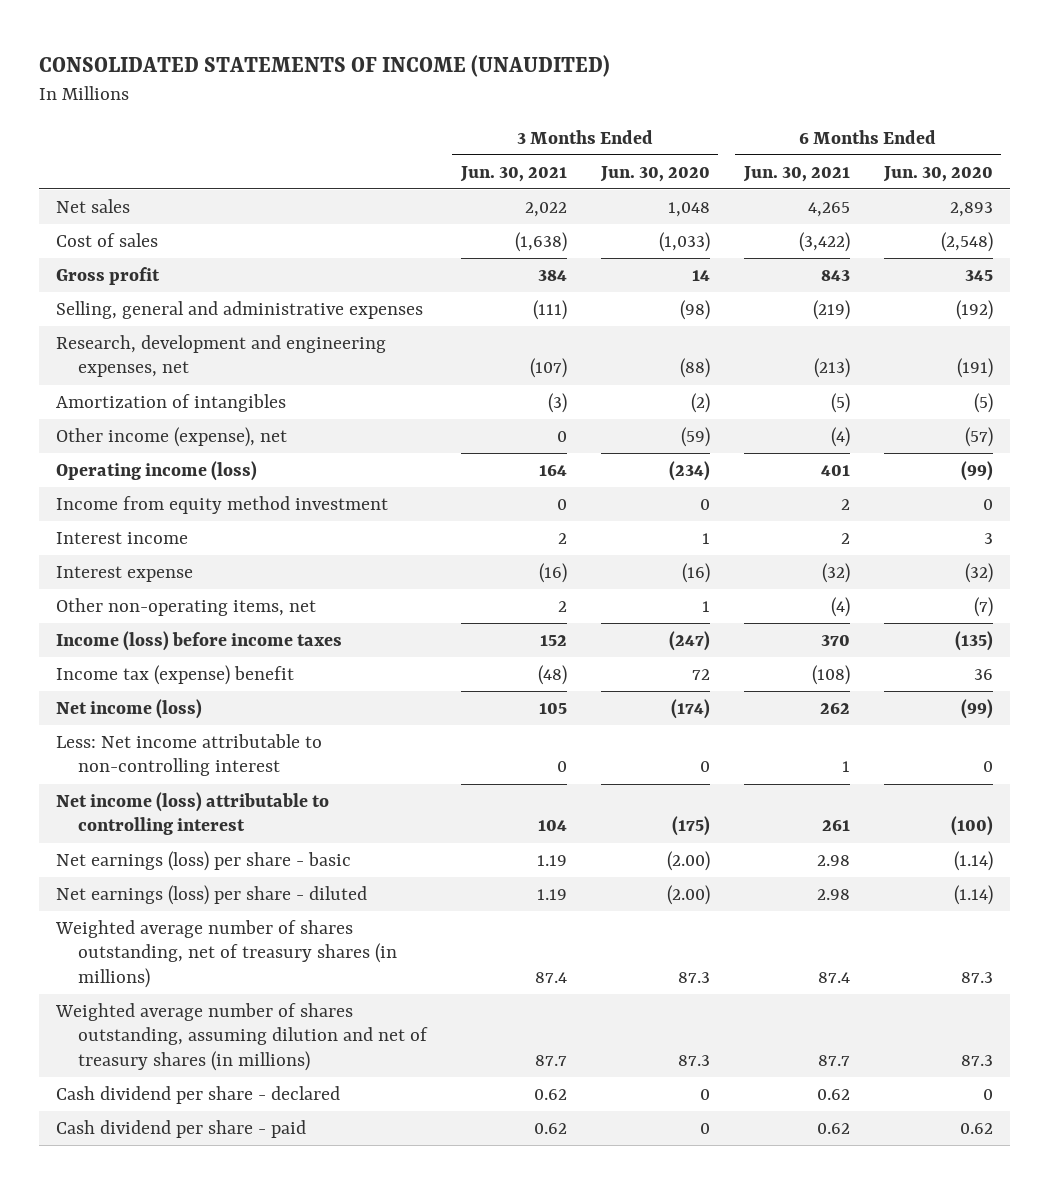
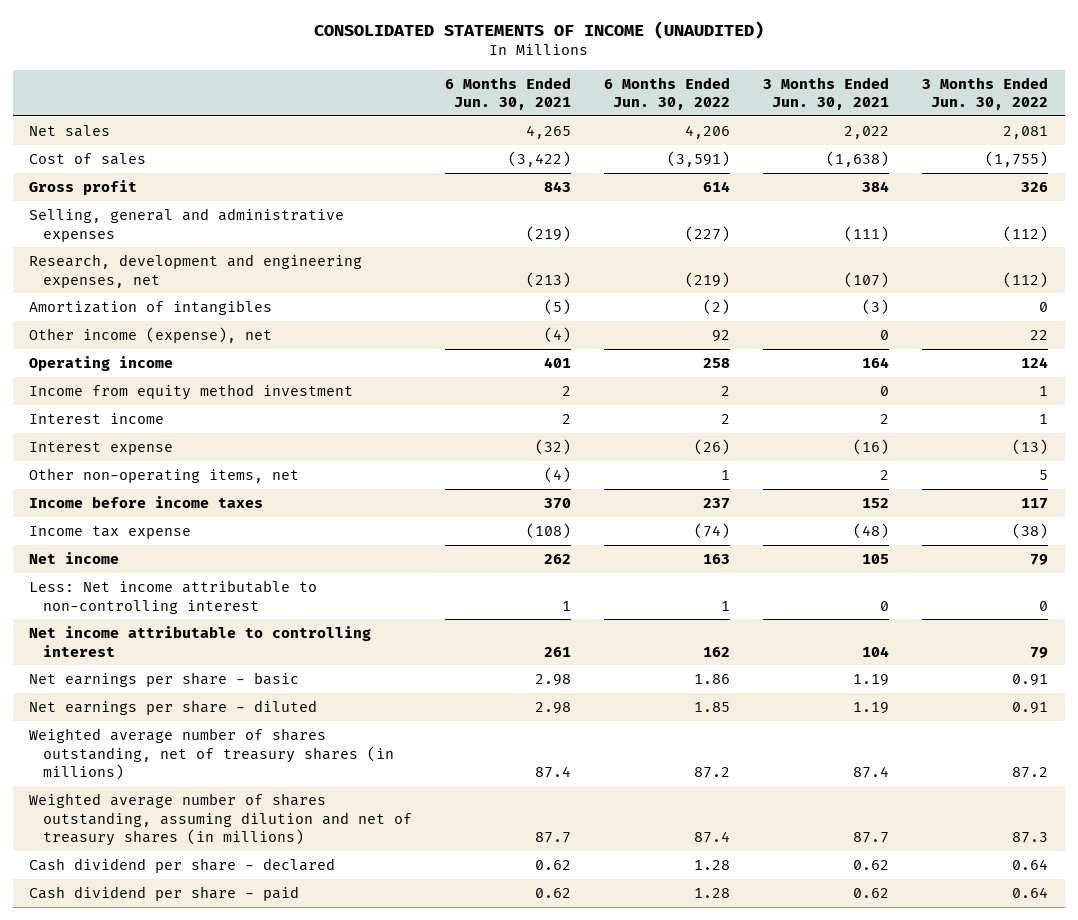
[599,165,710,182] Jun. 30, 2020 -> none
[882,165,993,182] Jun. 30, 2020 -> none
none -> [604,76,731,111] 6 Months Ended Jun. 30, 2022
none -> [922,76,1049,111] 3 Months Ended Jun. 30, 2022
[56,461,258,482] Operating income (loss) -> [29,355,174,371] Operating income
[56,631,343,652] Income (loss) before income taxes -> [29,495,264,508] Income before income taxes
[56,665,295,686] Income tax (expense) benefit -> [29,525,192,539] Income tax expense
[56,699,203,720] Net income (loss) -> [29,551,120,564] Net income
[56,792,330,836] Net income (loss) attributable to controlling interest -> [29,625,372,657] Net income attributable to controlling interest
[56,851,352,872] Net earnings (loss) per share - basic -> [29,671,300,687] Net earnings per share - basic
[56,885,368,906] Net earnings (loss) per share - diluted -> [29,699,318,715] Net earnings per share - diluted

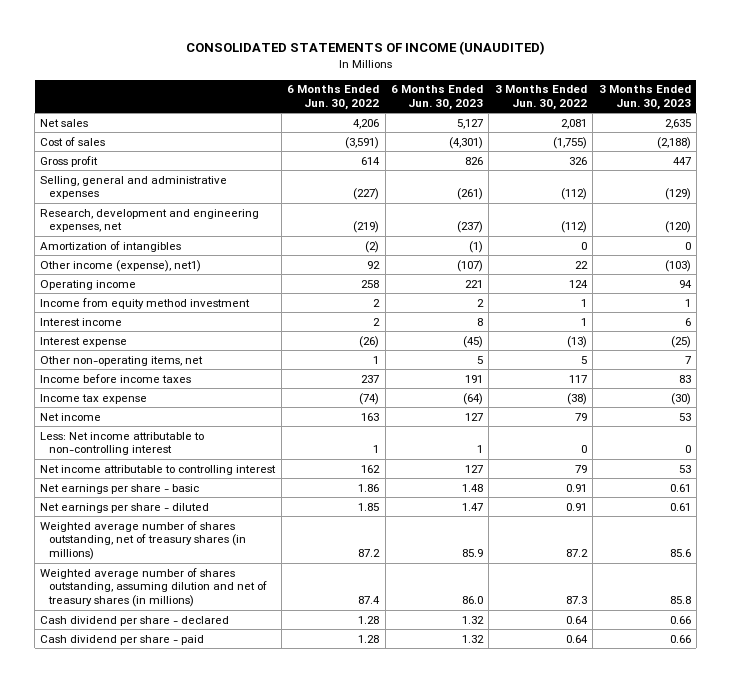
[445,76,572,111] 6 Months Ended Jun. 30, 2021 -> none
[763,76,890,111] 3 Months Ended Jun. 30, 2021 -> none
none -> [391,85,484,110] 6 Months Ended Jun. 30, 2023
none -> [598,85,691,110] 3 Months Ended Jun. 30, 2023
[29,326,273,343] Other income (expense), net -> [40,259,202,272] Other income (expense), net1)

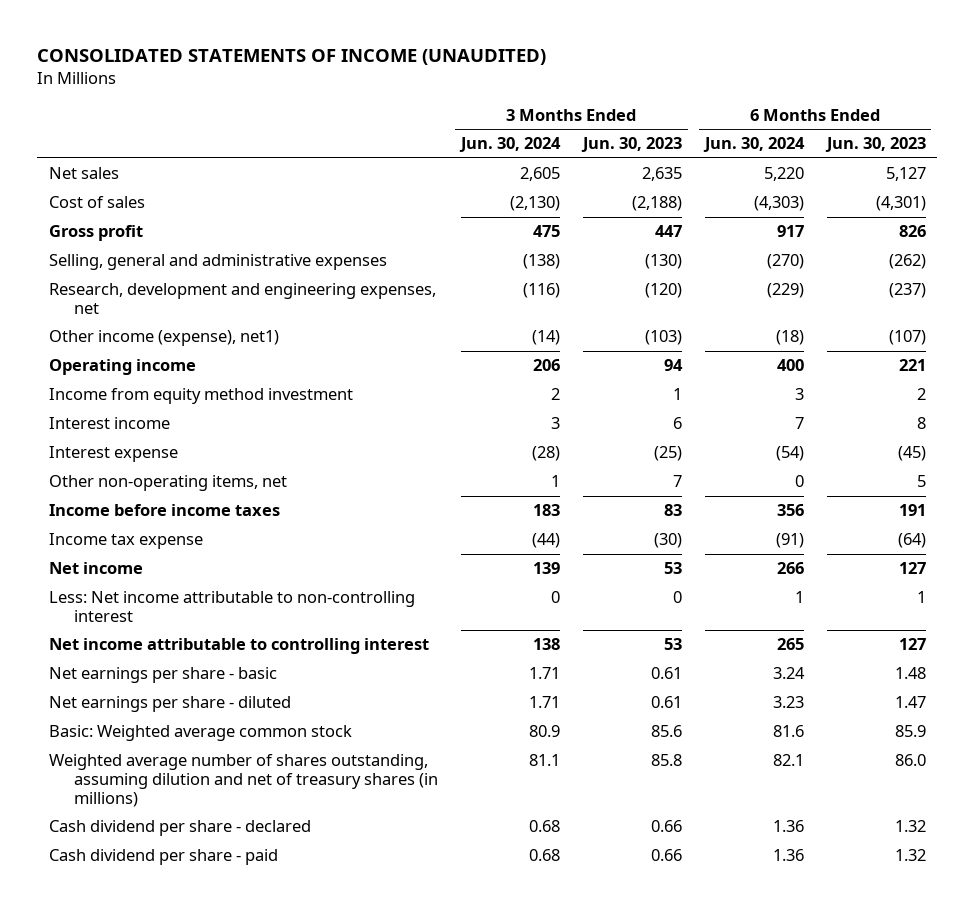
[287,85,380,110] 6 Months Ended Jun. 30, 2022 -> none
[494,85,587,110] 3 Months Ended Jun. 30, 2022 -> none
none -> [458,137,561,153] Jun. 30, 2024
none -> [702,137,805,153] Jun. 30, 2024
[457,188,484,201] (261) -> [888,254,926,270] (262)
[664,188,691,201] (129) -> [644,254,682,270] (130)
[40,240,182,252] Amortization of intangibles -> none
[40,520,246,561] Weighted average number of shares outstanding, net of treasury shares (in millions) -> [48,725,352,742] Basic: Weighted average common stock

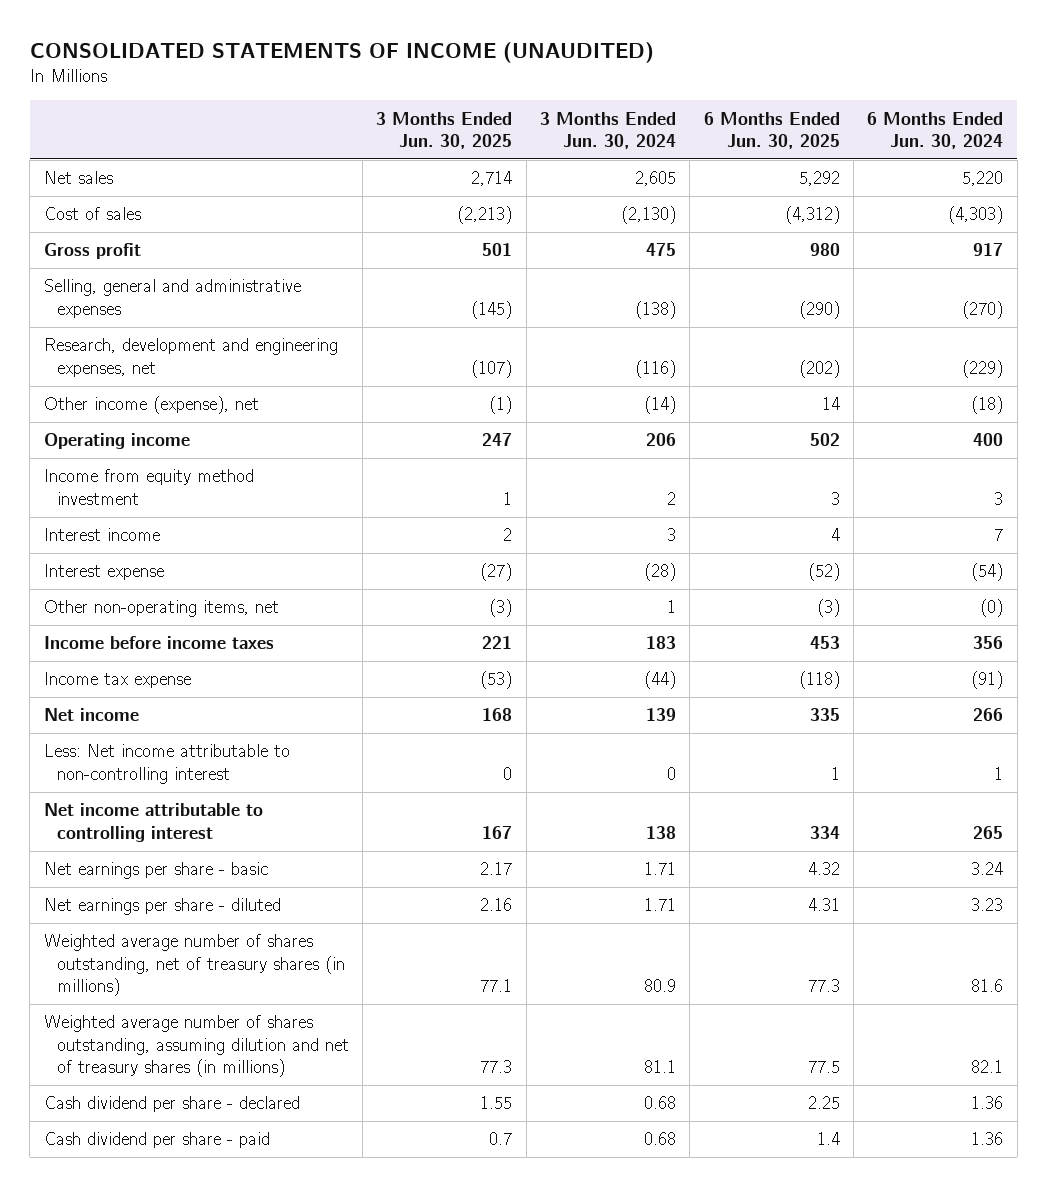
[580,137,682,153] Jun. 30, 2023 -> none
[824,137,926,153] Jun. 30, 2023 -> none
none -> [376,111,513,150] 3 Months Ended Jun. 30, 2025
none -> [703,111,840,150] 6 Months Ended Jun. 30, 2025
[48,330,279,347] Other income (expense), net1) -> [43,396,259,415] Other income (expense), net
[794,475,804,488] 0 -> [980,599,1004,618] (0)
[48,725,352,742] Basic: Weighted average common stock -> [43,934,345,996] Weighted average number of shares outstanding, net of treasury shares (in millions)

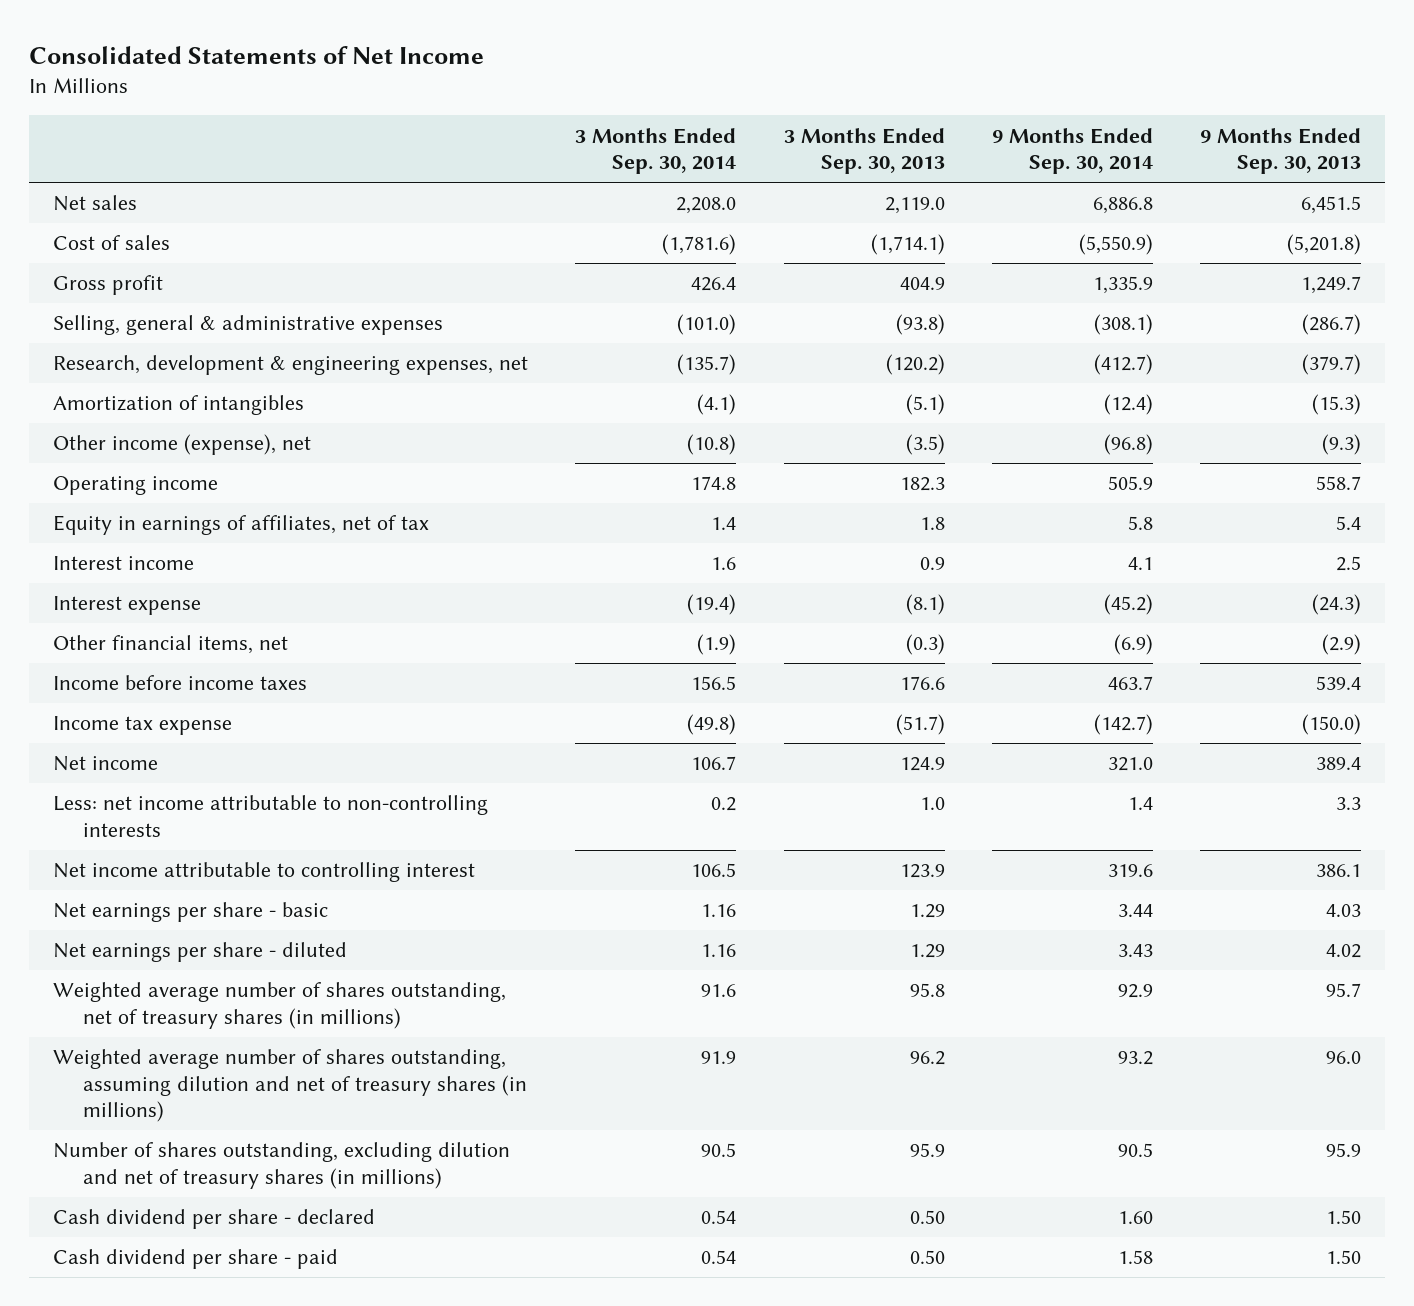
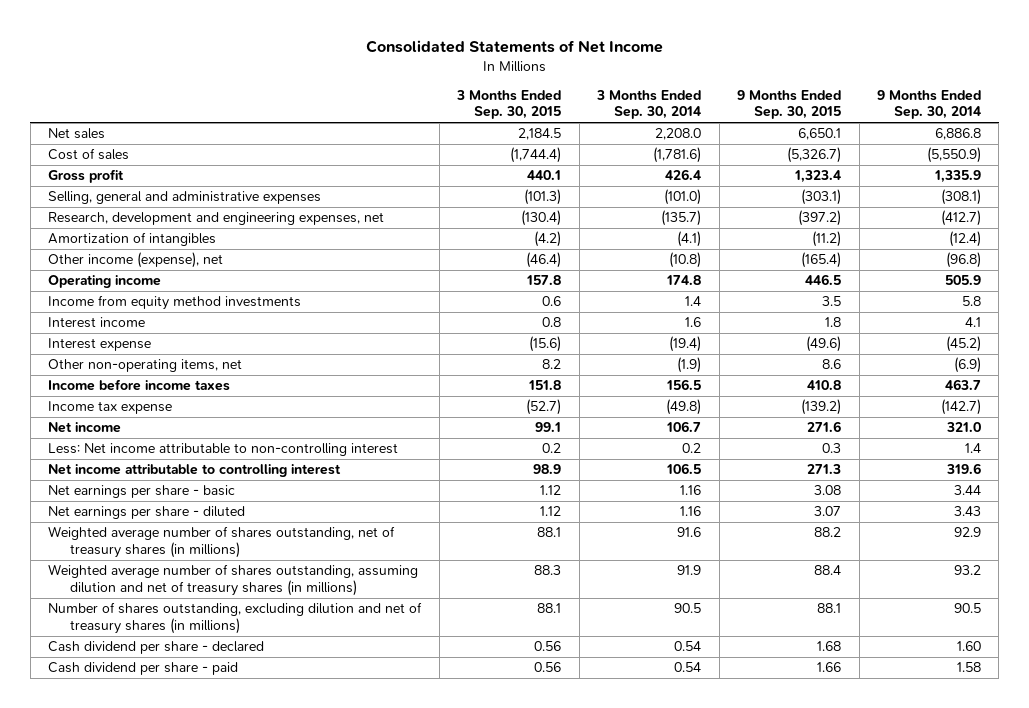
[783,127,945,174] 3 Months Ended Sep. 30, 2013 -> none
[1200,127,1362,174] 9 Months Ended Sep. 30, 2013 -> none
none -> [456,89,562,120] 3 Months Ended Sep. 30, 2015
none -> [737,89,842,120] 9 Months Ended Sep. 30, 2015
[52,315,443,336] Selling, general & administrative expenses -> [48,191,322,205] Selling, general and administrative expenses
[52,355,528,376] Research, development & engineering expenses, net -> [48,212,385,226] Research, development and engineering expenses, net
[52,515,429,536] Equity in earnings of affiliates, net of tax -> [48,295,302,311] Income from equity method investments
[52,635,288,655] Other financial items, net -> [48,359,243,373] Other non-operating items, net
[52,795,488,837] Less: net income attributable to non-controlling interests -> [48,443,399,457] Less: Net income attributable to non-controlling interest

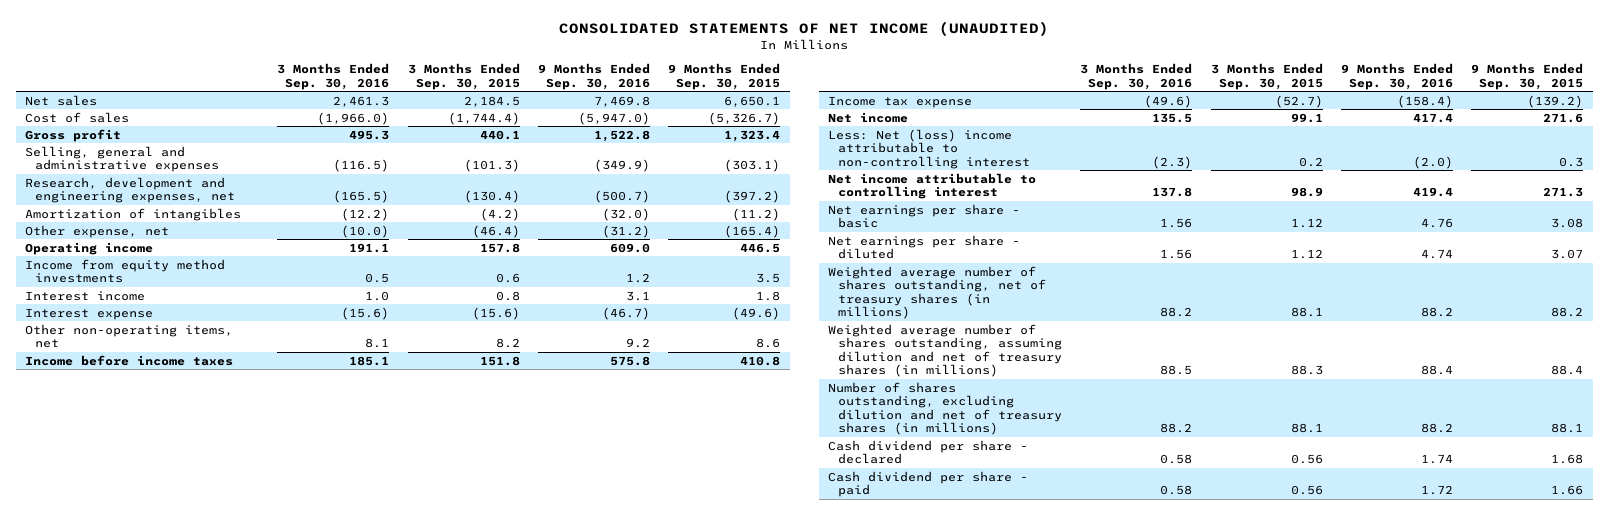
[365,39,663,53] Consolidated Statements of Net Income -> [559,21,1050,37] CONSOLIDATED STATEMENTS OF NET INCOME (UNAUDITED)
[596,89,702,120] 3 Months Ended Sep. 30, 2014 -> none
[876,89,981,120] 9 Months Ended Sep. 30, 2014 -> none
none -> [277,63,390,90] 3 Months Ended Sep. 30, 2016
none -> [538,63,651,90] 9 Months Ended Sep. 30, 2016
[48,252,224,269] Other income (expense), net -> [24,224,169,238] Other expense, net
[48,443,399,457] Less: Net income attributable to non-controlling interest -> [827,128,1030,169] Less: Net (loss) income attributable to non-controlling interest

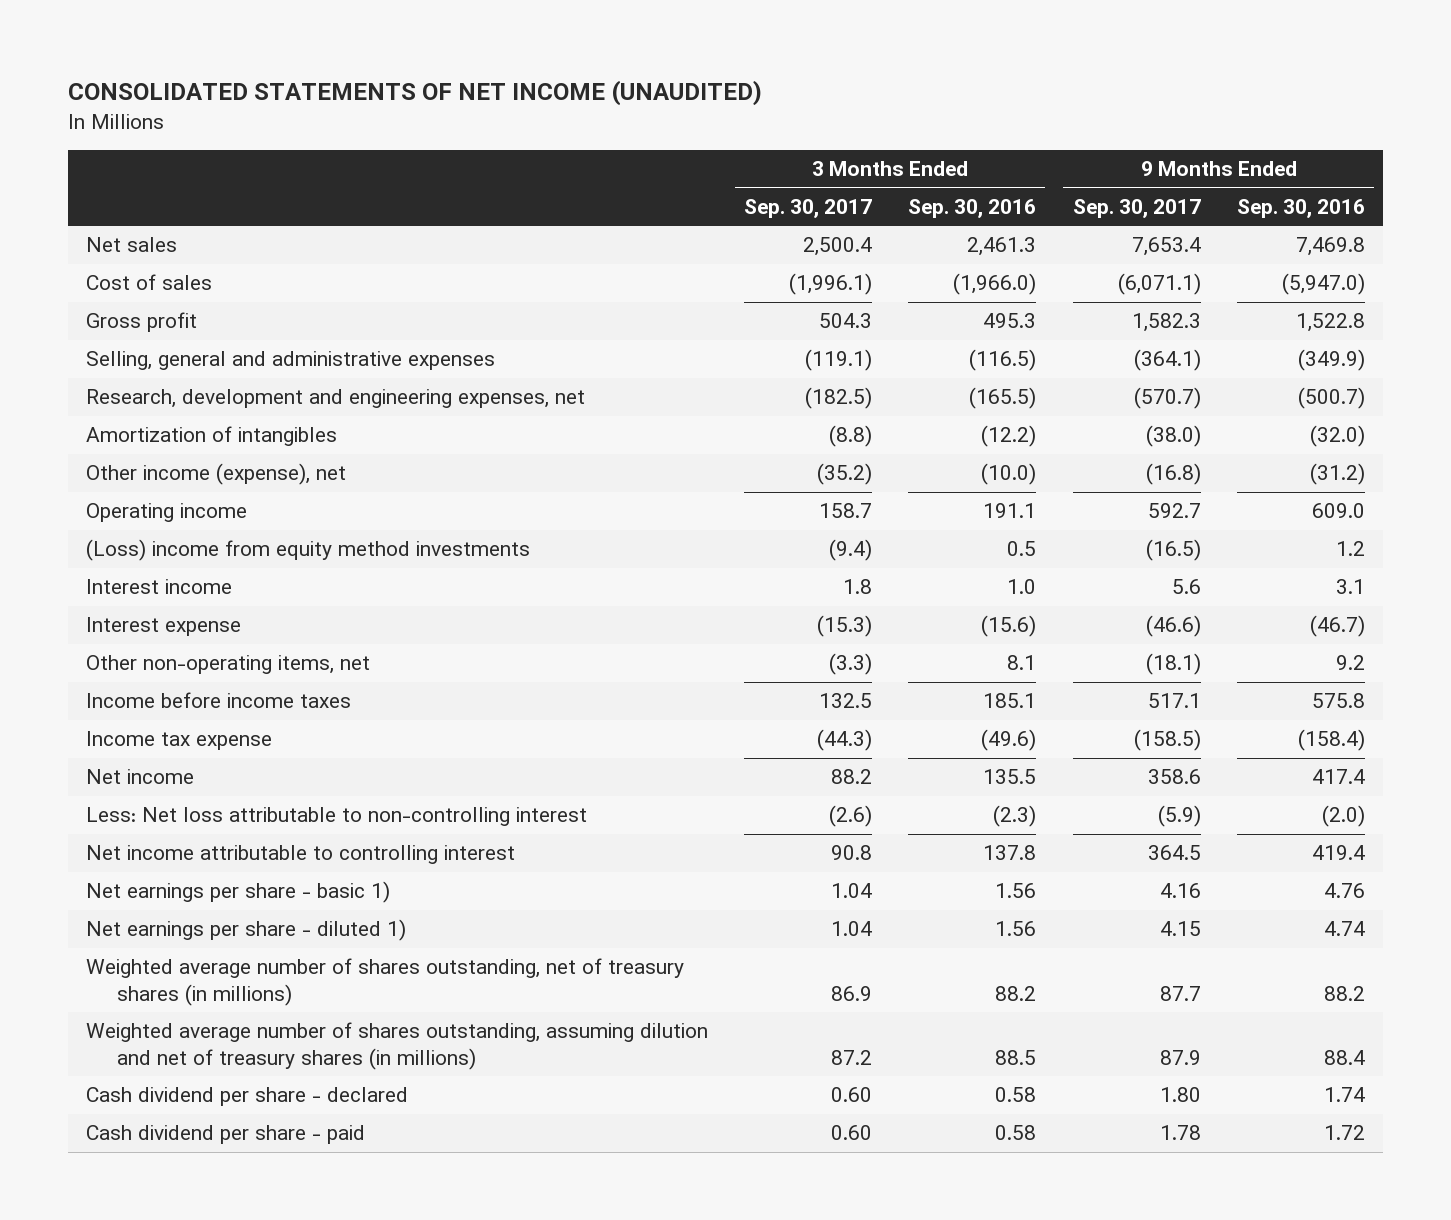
[407,63,520,90] 3 Months Ended Sep. 30, 2015 -> none
[668,63,781,90] 9 Months Ended Sep. 30, 2015 -> none
none -> [744,198,873,218] Sep. 30, 2017
none -> [1072,198,1201,218] Sep. 30, 2017
[24,224,169,238] Other expense, net -> [85,463,346,486] Other income (expense), net
[24,258,225,284] Income from equity method investments -> [85,539,530,562] (Loss) income from equity method investments
[827,128,1030,169] Less: Net (loss) income attributable to non-controlling interest -> [85,807,587,827] Less: Net loss attributable to non-controlling interest
[827,203,1020,229] Net earnings per share - basic -> [85,881,390,904] Net earnings per share - basic 1)
[827,234,1020,260] Net earnings per share - diluted -> [85,919,406,942] Net earnings per share - diluted 1)
[827,381,1062,436] Number of shares outstanding, excluding dilution and net of treasury shares (in millions) -> none

